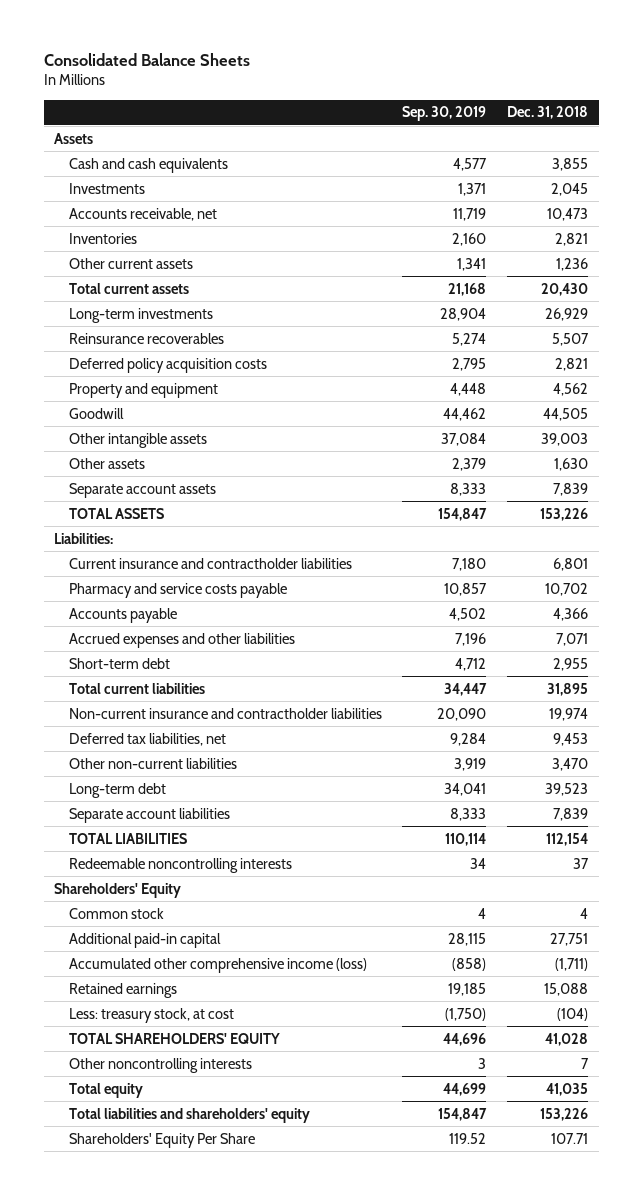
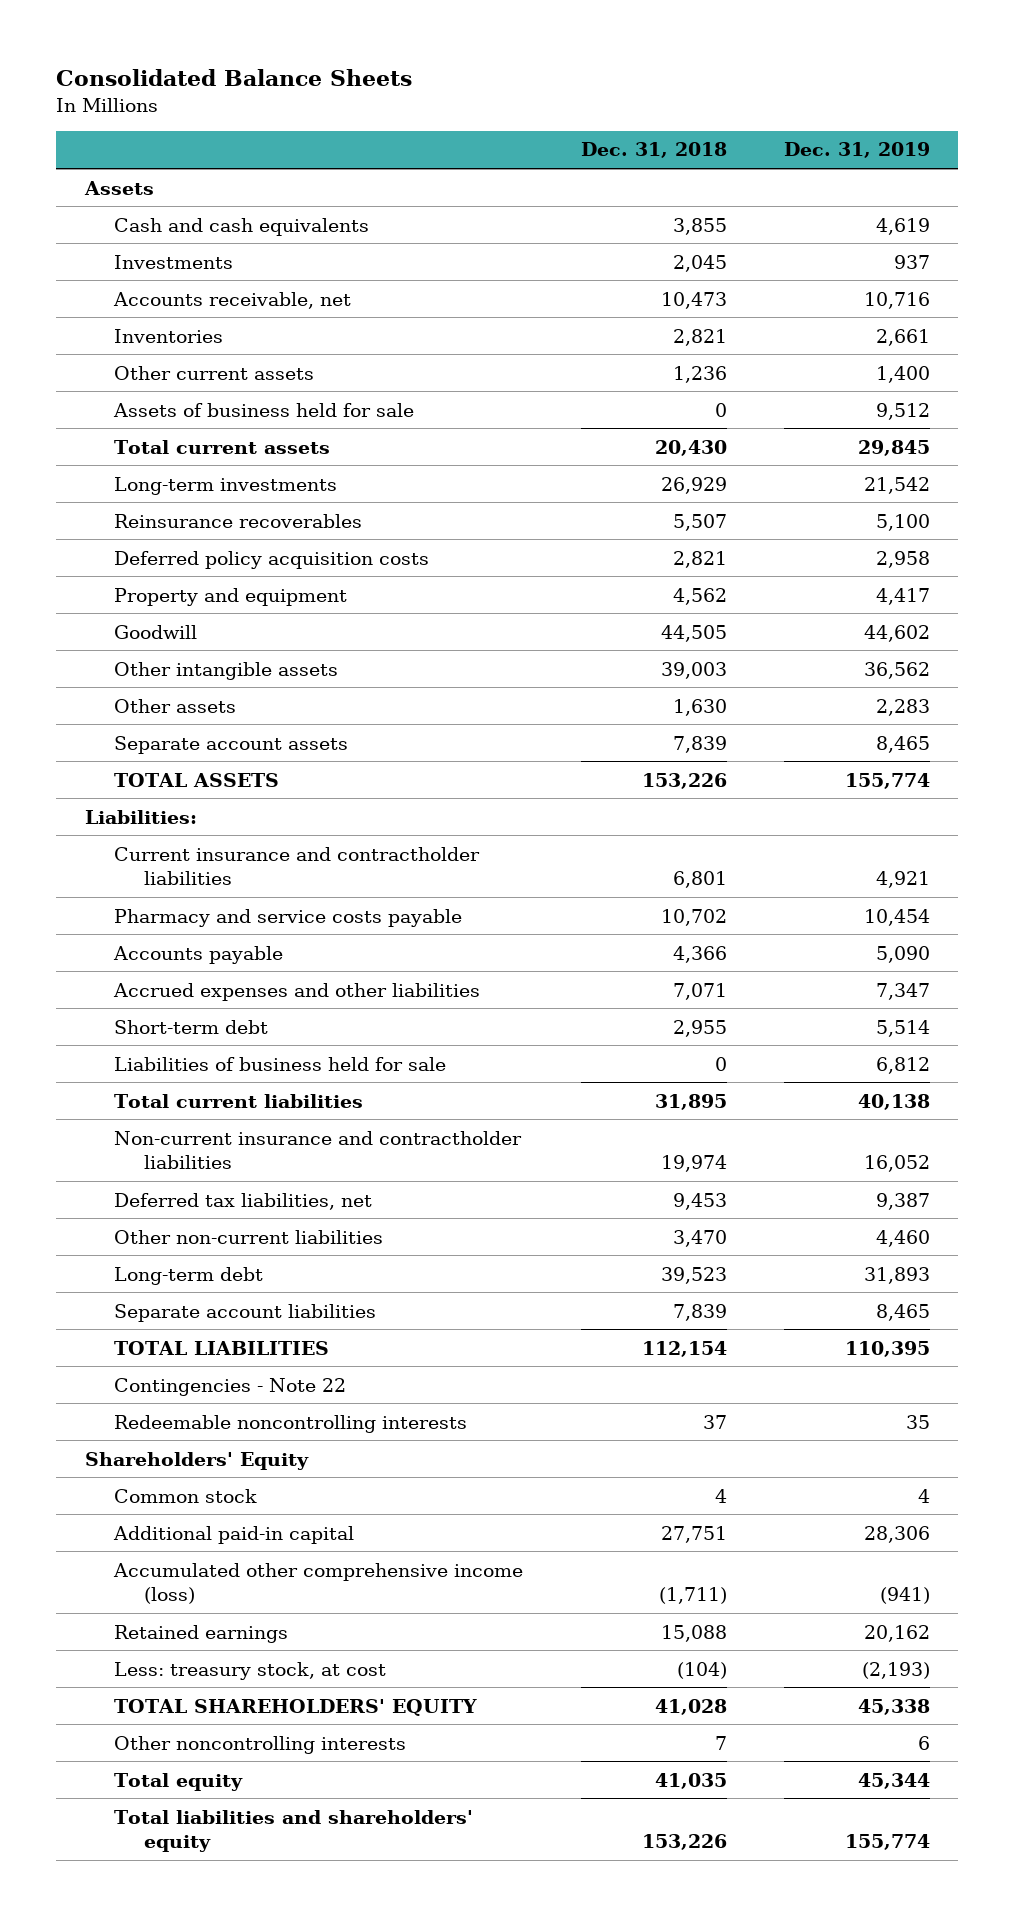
[402,106,487,122] Sep. 30, 2019 -> none
none -> [783,142,930,159] Dec. 31, 2019
none -> [113,402,415,417] Assets of business held for sale
none -> [114,1056,447,1071] Liabilities of business held for sale
none -> [114,1377,347,1396] Contingencies - Note 22
[68,1132,255,1148] Shareholders' Equity Per Share -> none

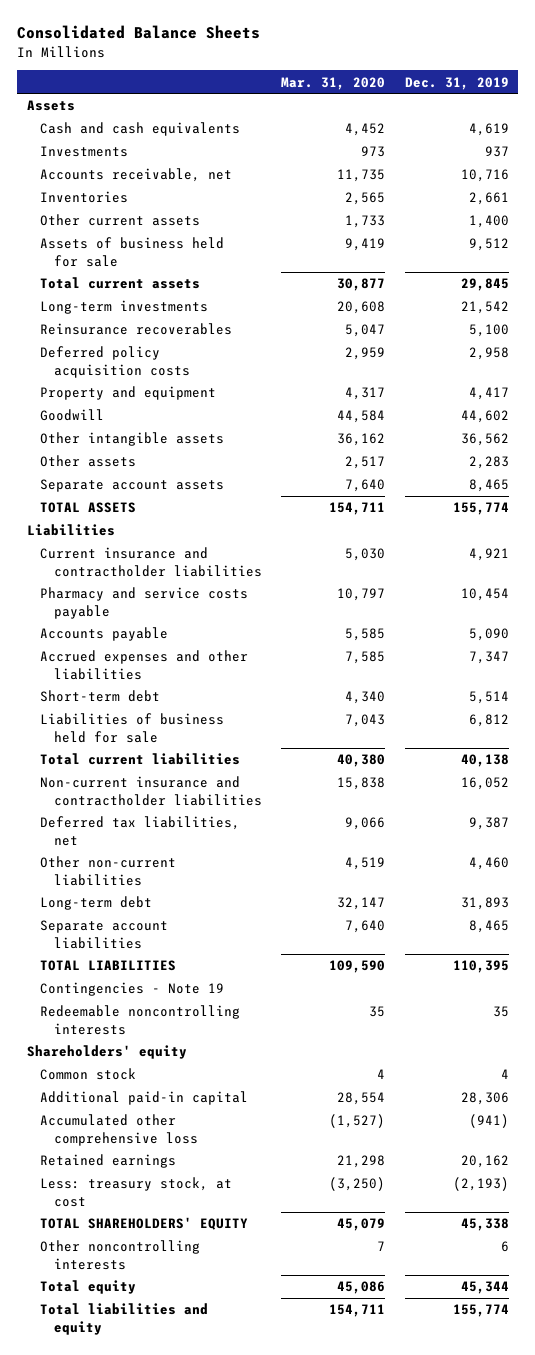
[580,142,727,159] Dec. 31, 2018 -> none
none -> [281,76,386,90] Mar. 31, 2020
[84,809,197,824] Liabilities: -> [26,524,115,537] Liabilities
[114,1377,347,1396] Contingencies - Note 22 -> [40,982,225,997] Contingencies - Note 19
[84,1451,309,1470] Shareholders' Equity -> [26,1045,187,1060] Shareholders' equity
[113,1562,524,1605] Accumulated other comprehensive income (loss) -> [40,1114,199,1146] Accumulated other comprehensive loss
[114,1809,474,1853] Total liabilities and shareholders' equity -> [40,1303,209,1335] Total liabilities and equity

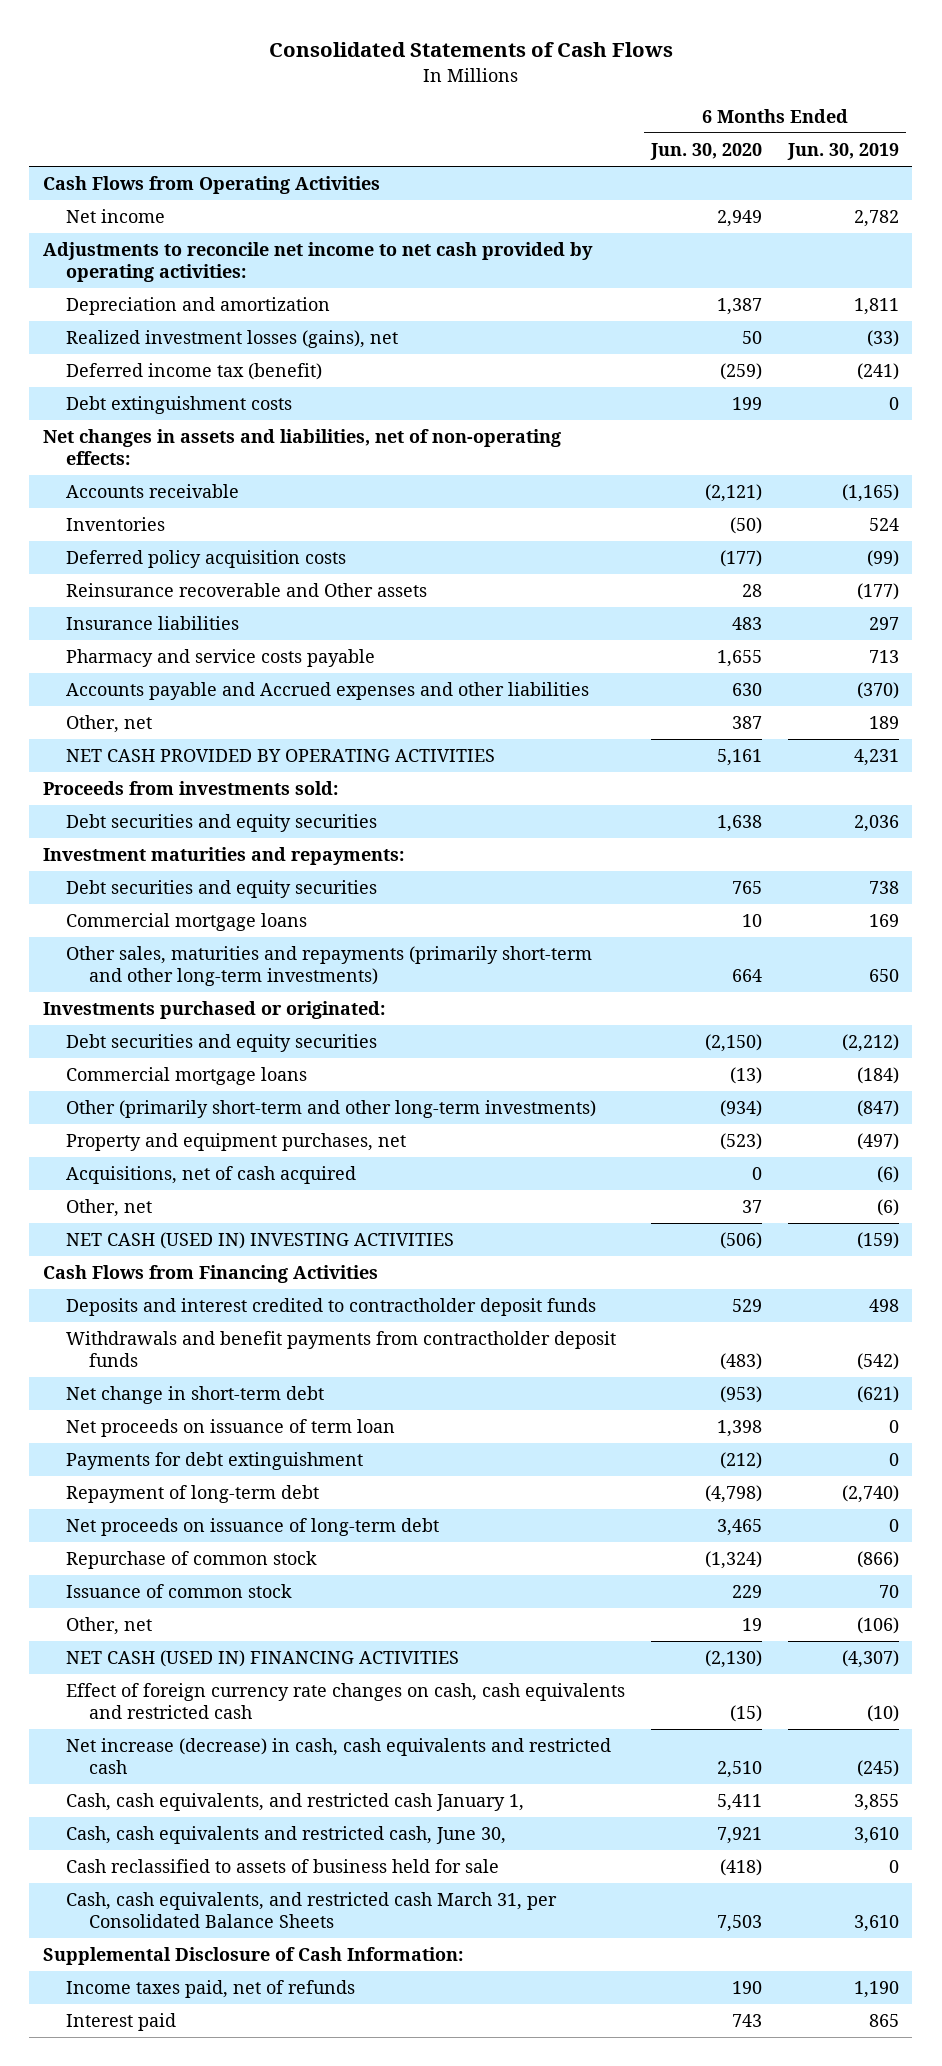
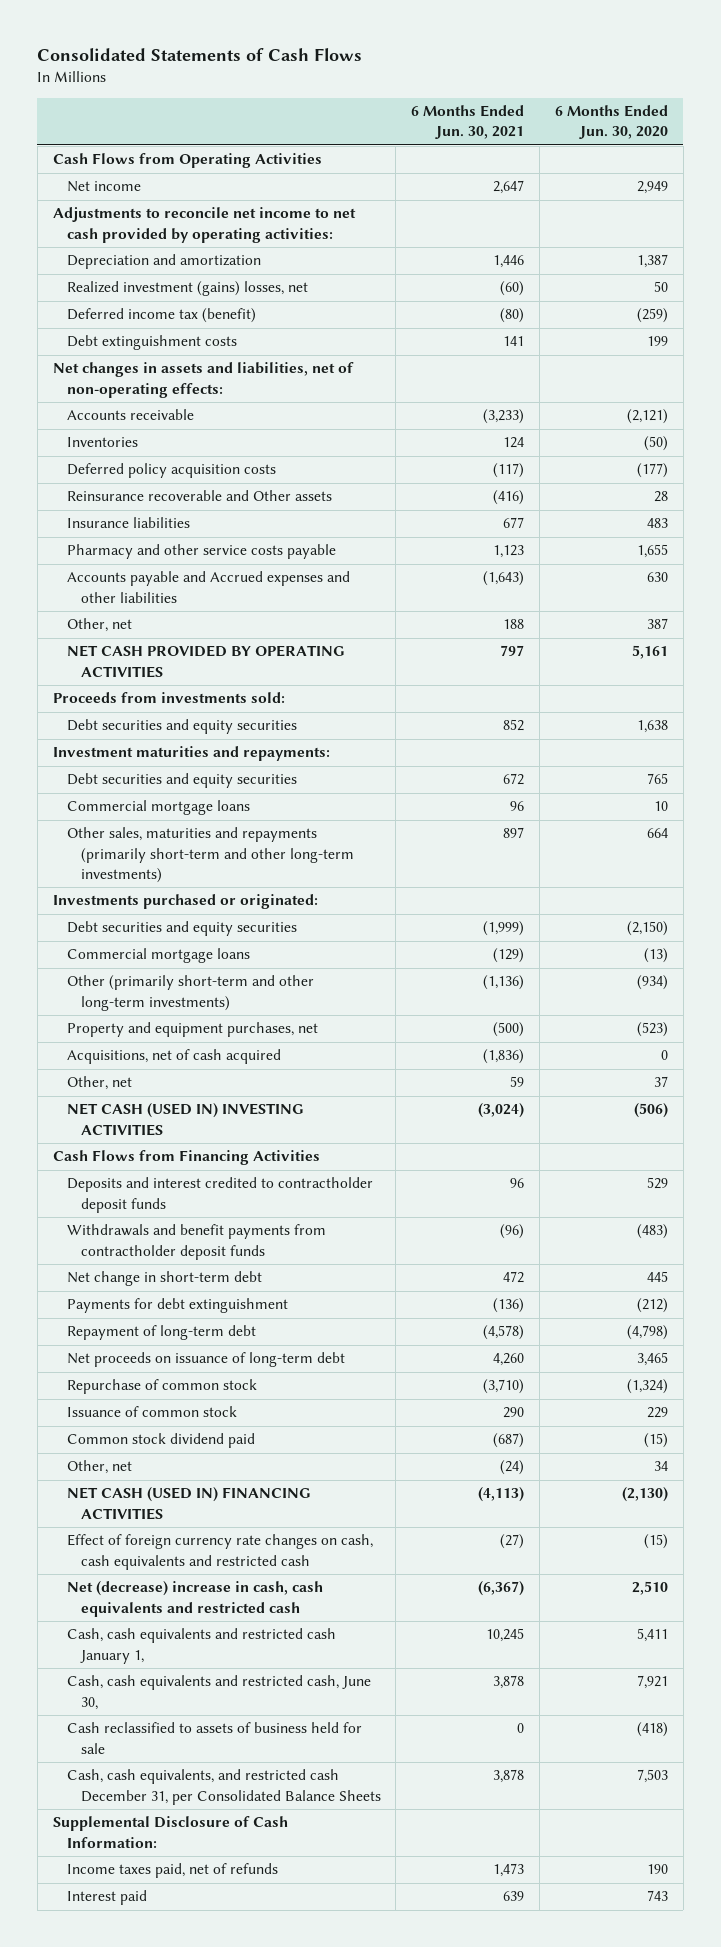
[787,143,900,161] Jun. 30, 2019 -> none
none -> [411,105,525,140] 6 Months Ended Jun. 30, 2021
[65,330,398,349] Realized investment losses (gains), net -> [66,281,308,297] Realized investment (gains) losses, net
[65,649,375,668] Pharmacy and service costs payable -> [66,544,336,560] Pharmacy and other service costs payable
[65,1419,395,1438] Net proceeds on issuance of term loan -> none
[720,1386,763,1404] (953) -> [646,1271,668,1283] 445
none -> [66,1433,255,1449] Common stock dividend paid
[742,1618,763,1632] 19 -> [653,1461,668,1472] 34
[65,1738,611,1775] Net increase (decrease) in cash, cash equivalents and restricted cash -> [66,1581,323,1617] Net (decrease) increase in cash, cash equivalents and restricted cash
[65,1793,524,1812] Cash, cash equivalents, and restricted cash January 1, -> [66,1628,336,1664] Cash, cash equivalents and restricted cash January 1,
[65,1892,557,1929] Cash, cash equivalents, and restricted cash March 31, per Consolidated Balance Sheets -> [66,1769,381,1805] Cash, cash equivalents, and restricted cash December 31, per Consolidated Balance Sheets

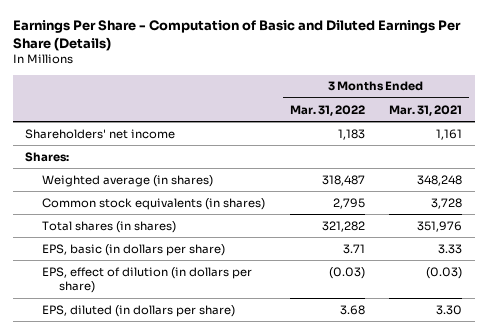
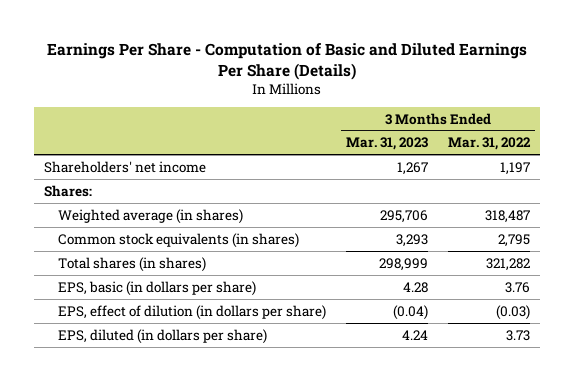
[389,104,463,116] Mar. 31, 2021 -> none
none -> [346,137,429,151] Mar. 31, 2023
[337,128,365,140] 1,183 -> [500,161,531,175] 1,197
[342,243,365,254] 3.71 -> [505,281,531,293] 3.76
[339,304,365,315] 3.68 -> [506,329,531,341] 3.73

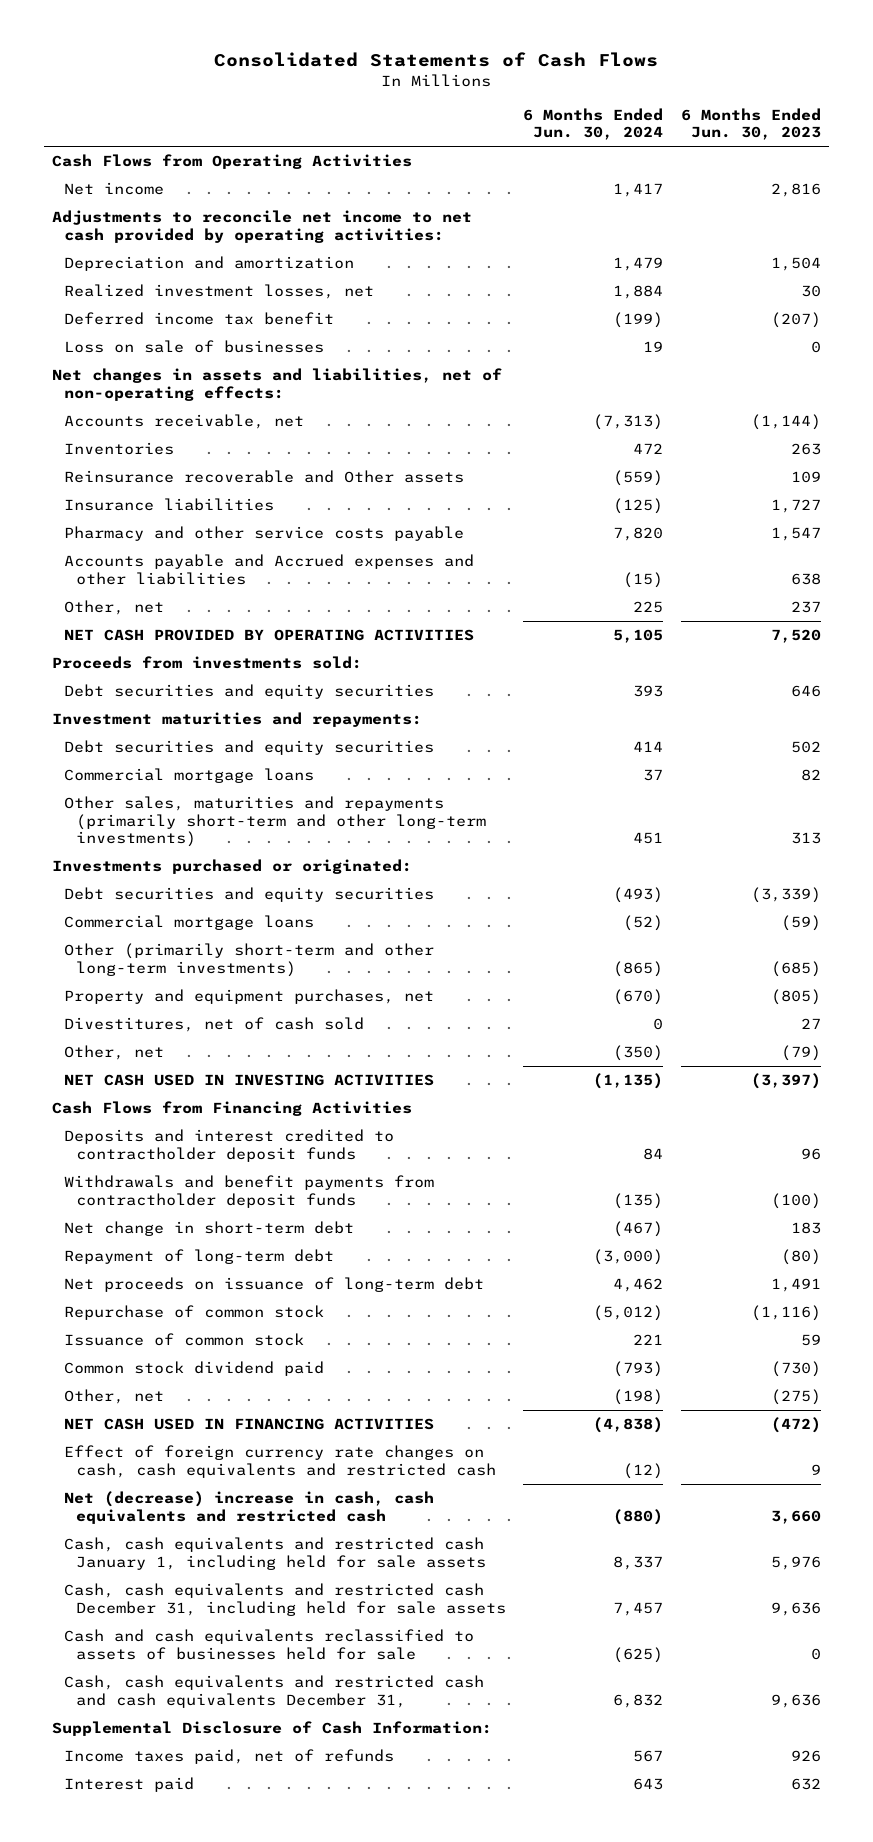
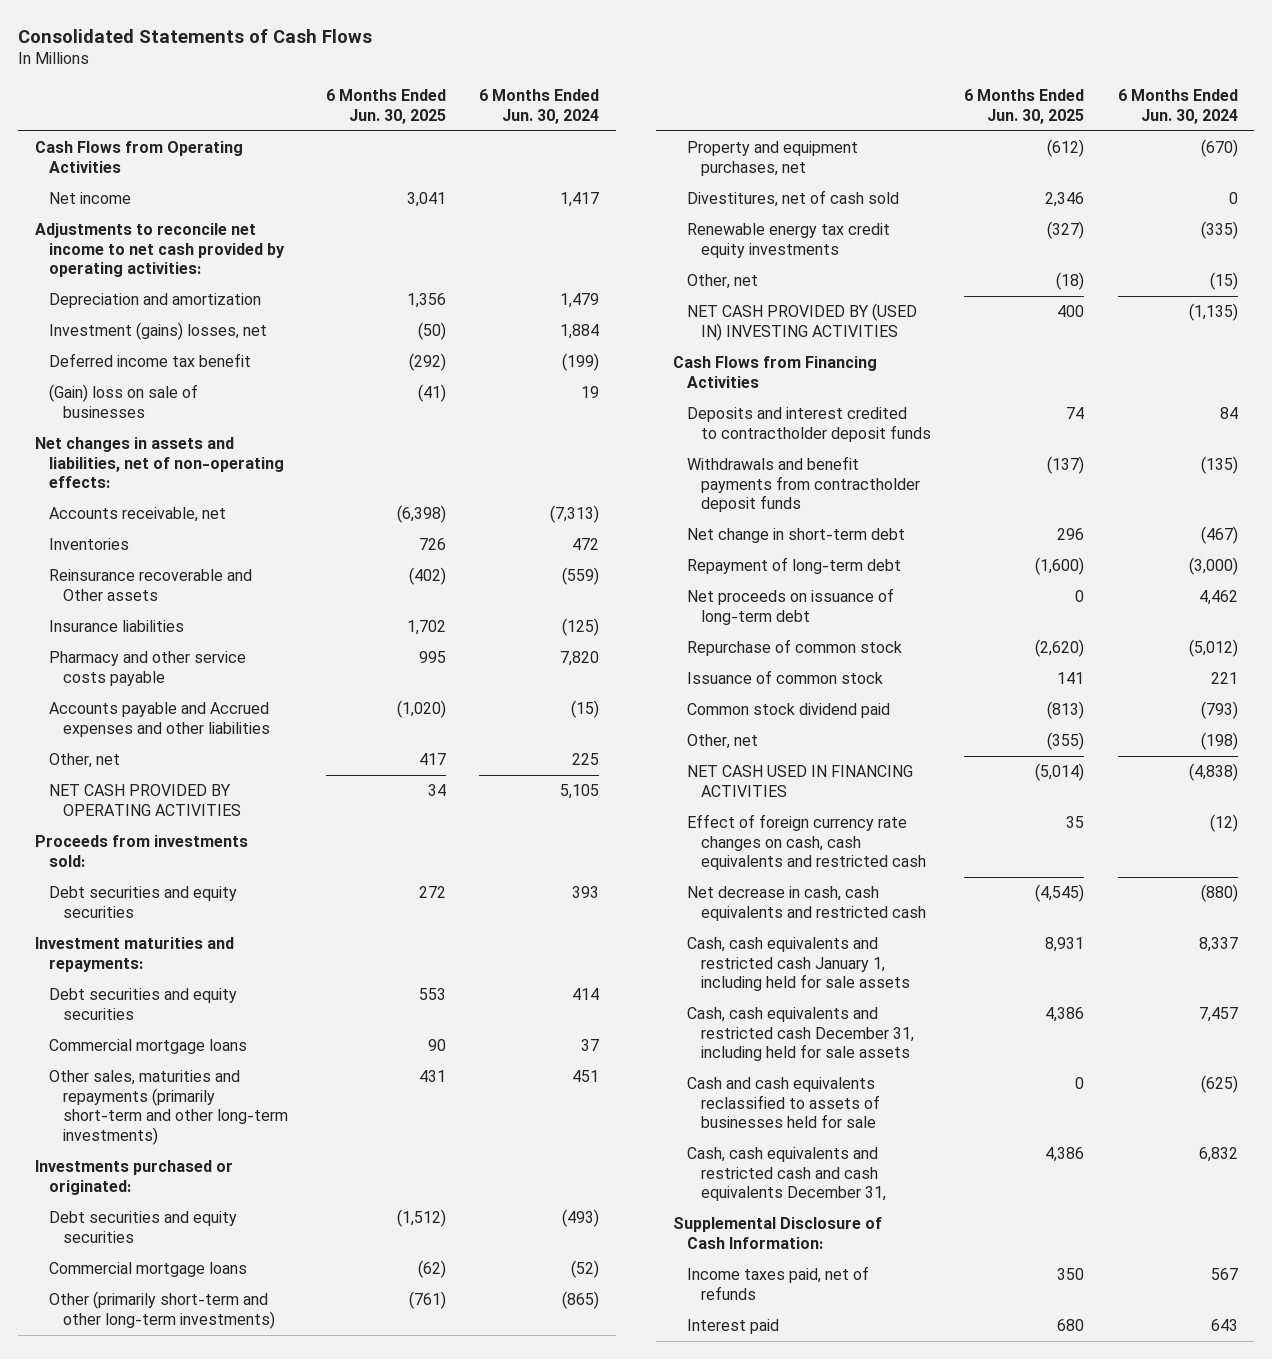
[680,107,821,141] 6 Months Ended Jun. 30, 2023 -> none
none -> [326,89,447,124] 6 Months Ended Jun. 30, 2025
[63,284,374,300] Realized investment losses, net -> [48,322,267,341] Investment (gains) losses, net
[63,340,324,354] Loss on sale of businesses -> [48,384,198,418] (Gain) loss on sale of businesses
none -> [686,223,890,258] Renewable energy tax credit equity investments
[613,1045,664,1062] (350) -> [1209,272,1238,291] (15)
[63,1074,434,1087] NET CASH USED IN INVESTING ACTIVITIES -> [686,303,917,341] NET CASH PROVIDED BY (USED IN) INVESTING ACTIVITIES
[63,1491,434,1524] Net (decrease) increase in cash, cash equivalents and restricted cash -> [686,886,926,921] Net decrease in cash, cash equivalents and restricted cash

